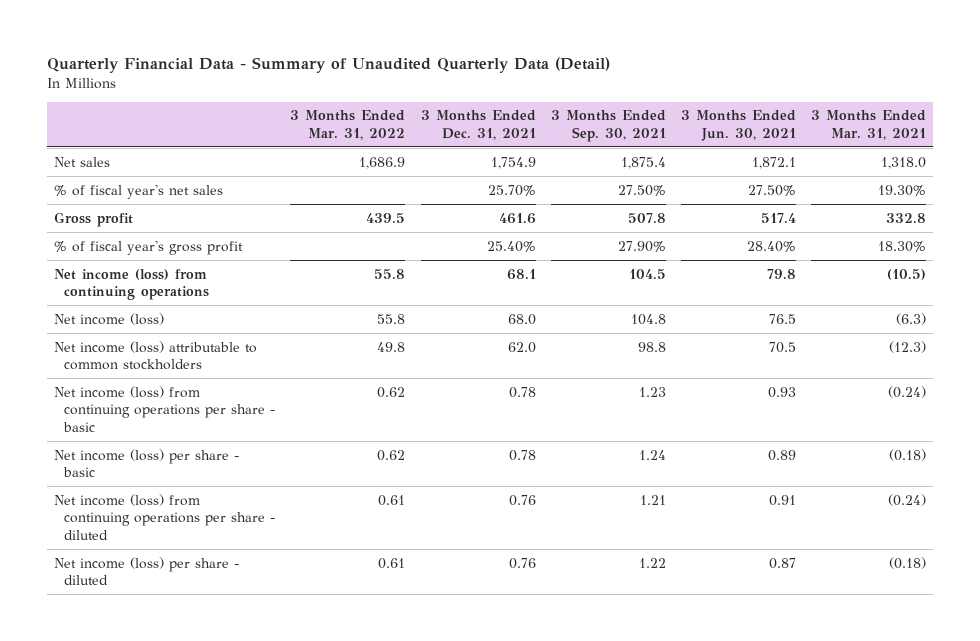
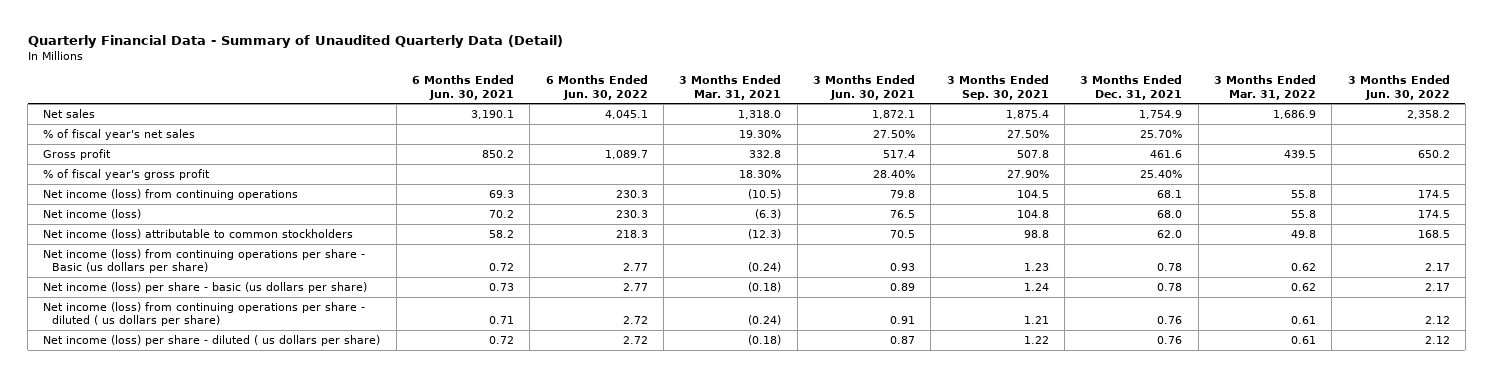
none -> [412,75,515,100] 6 Months Ended Jun. 30, 2021
none -> [545,75,648,100] 6 Months Ended Jun. 30, 2022
none -> [1347,75,1450,100] 3 Months Ended Jun. 30, 2022
[54,385,276,432] Net income (loss) from continuing operations per share - basic -> [43,248,366,274] Net income (loss) from continuing operations per share - Basic (us dollars per share)
[54,448,240,478] Net income (loss) per share - basic -> [43,281,368,293] Net income (loss) per share - basic (us dollars per share)
[54,493,276,540] Net income (loss) from continuing operations per share - diluted -> [43,301,366,327] Net income (loss) from continuing operations per share - diluted ( us dollars per share)
[54,556,240,586] Net income (loss) per share - diluted -> [43,334,381,346] Net income (loss) per share - diluted ( us dollars per share)

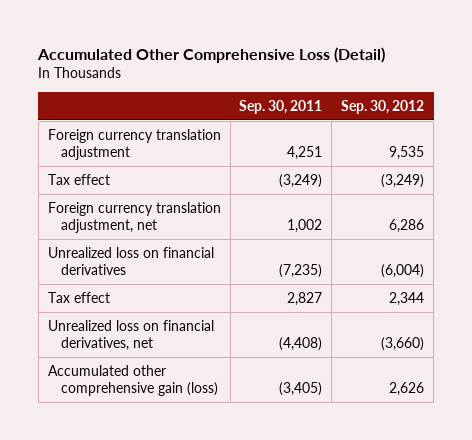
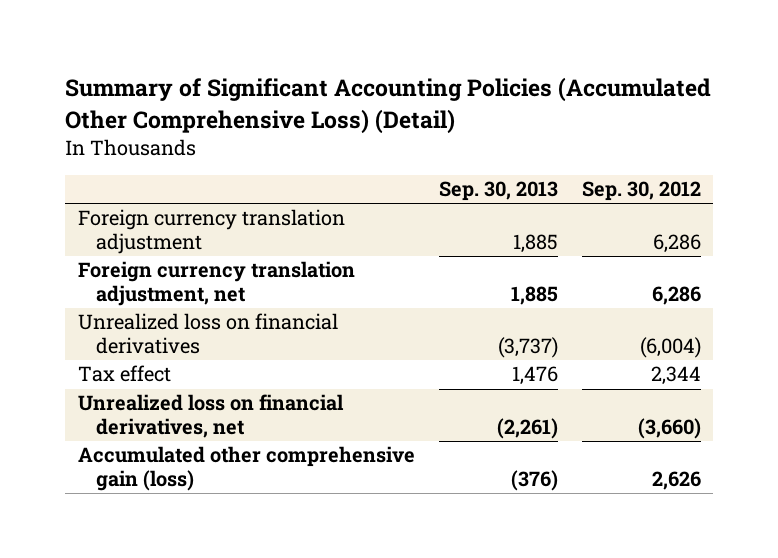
[37,46,386,63] Accumulated Other Comprehensive Loss (Detail) -> [65,77,712,134] Summary of Significant Accounting Policies (Accumulated Other Comprehensive Loss) (Detail)
[239,99,323,114] Sep. 30, 2011 -> none
none -> [438,181,558,202] Sep. 30, 2013
[47,173,110,185] Tax effect -> none
[389,146,425,161] 9,535 -> [652,233,701,253] 6,286

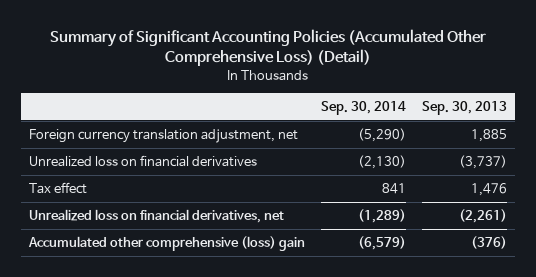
[581,181,701,202] Sep. 30, 2012 -> none
none -> [321,101,407,116] Sep. 30, 2014
[77,209,345,254] Foreign currency translation adjustment -> none
[77,446,415,491] Accumulated other comprehensive gain (loss) -> [28,236,306,252] Accumulated other comprehensive (loss) gain

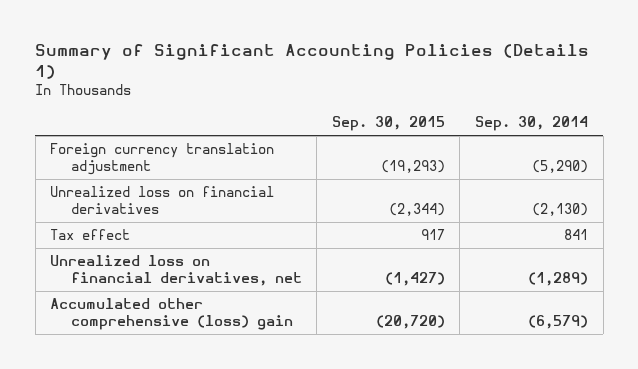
[50,28,487,67] Summary of Significant Accounting Policies (Accumulated Other Comprehensive Loss) (Detail) -> [35,44,590,80] Summary of Significant Accounting Policies (Details 1)
[422,101,508,116] Sep. 30, 2013 -> none
none -> [331,116,445,132] Sep. 30, 2015
[29,129,299,144] Foreign currency translation adjustment, net -> [50,143,275,176] Foreign currency translation adjustment

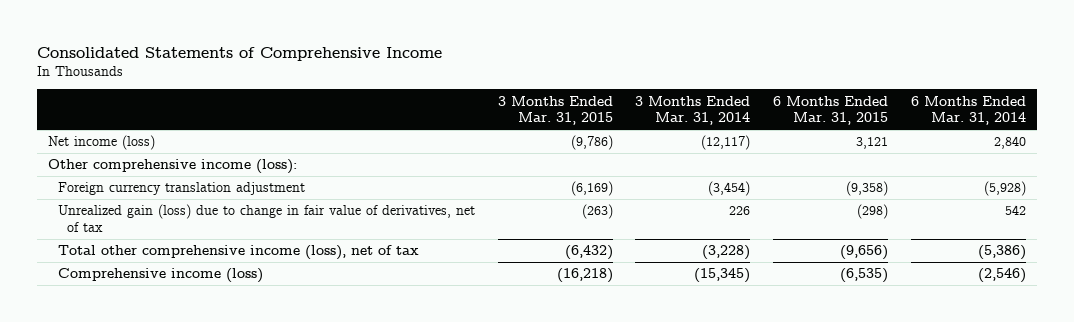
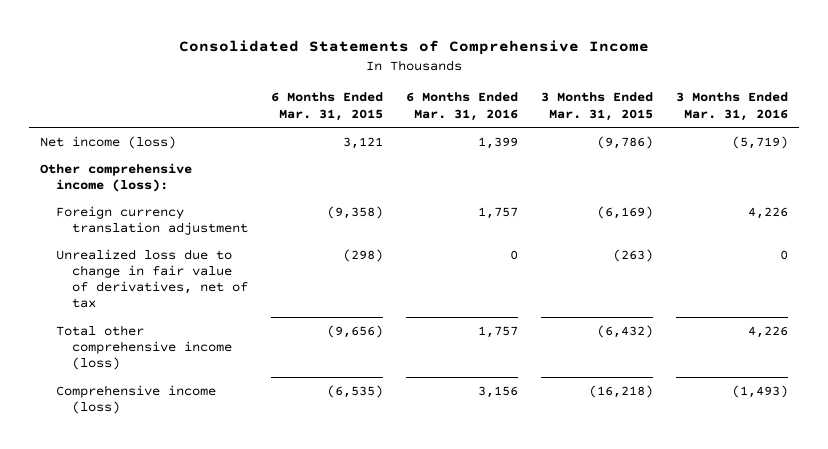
[635,95,751,125] 3 Months Ended Mar. 31, 2014 -> none
[910,95,1026,125] 6 Months Ended Mar. 31, 2014 -> none
none -> [405,92,518,121] 6 Months Ended Mar. 31, 2016
none -> [675,92,788,121] 3 Months Ended Mar. 31, 2016
[57,204,475,232] Unrealized gain (loss) due to change in fair value of derivatives, net of tax -> [56,248,248,309] Unrealized loss due to change in fair value of derivatives, net of tax
[57,245,419,261] Total other comprehensive income (loss), net of tax -> [56,324,232,371] Total other comprehensive income (loss)

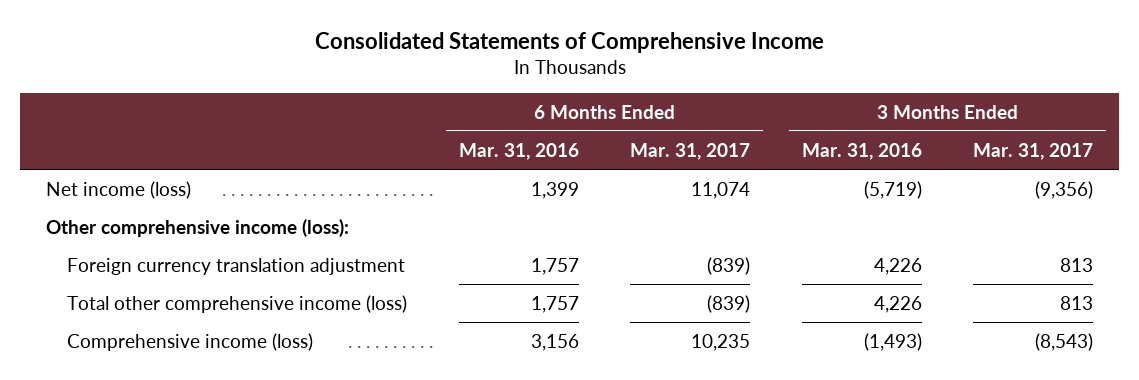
[270,92,383,121] 6 Months Ended Mar. 31, 2015 -> none
[540,92,653,121] 3 Months Ended Mar. 31, 2015 -> none
none -> [630,142,751,160] Mar. 31, 2017
none -> [973,142,1094,160] Mar. 31, 2017
[56,248,248,309] Unrealized loss due to change in fair value of derivatives, net of tax -> none

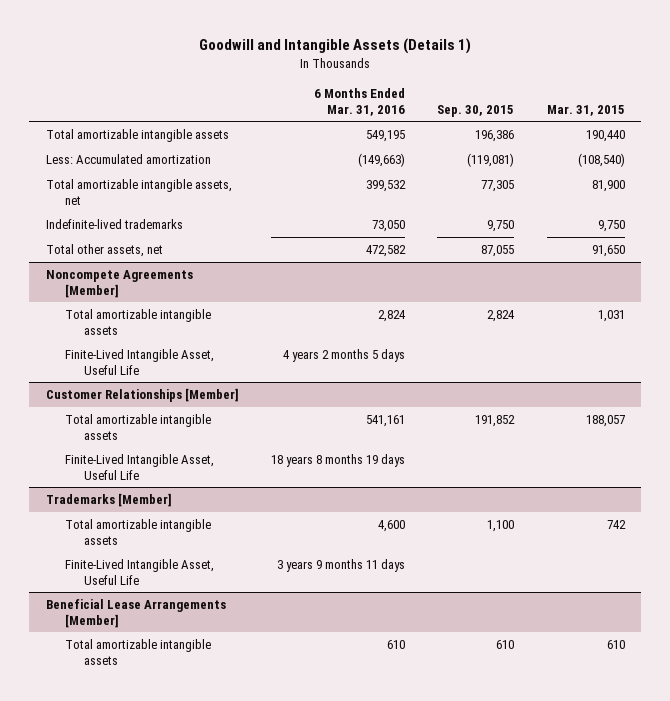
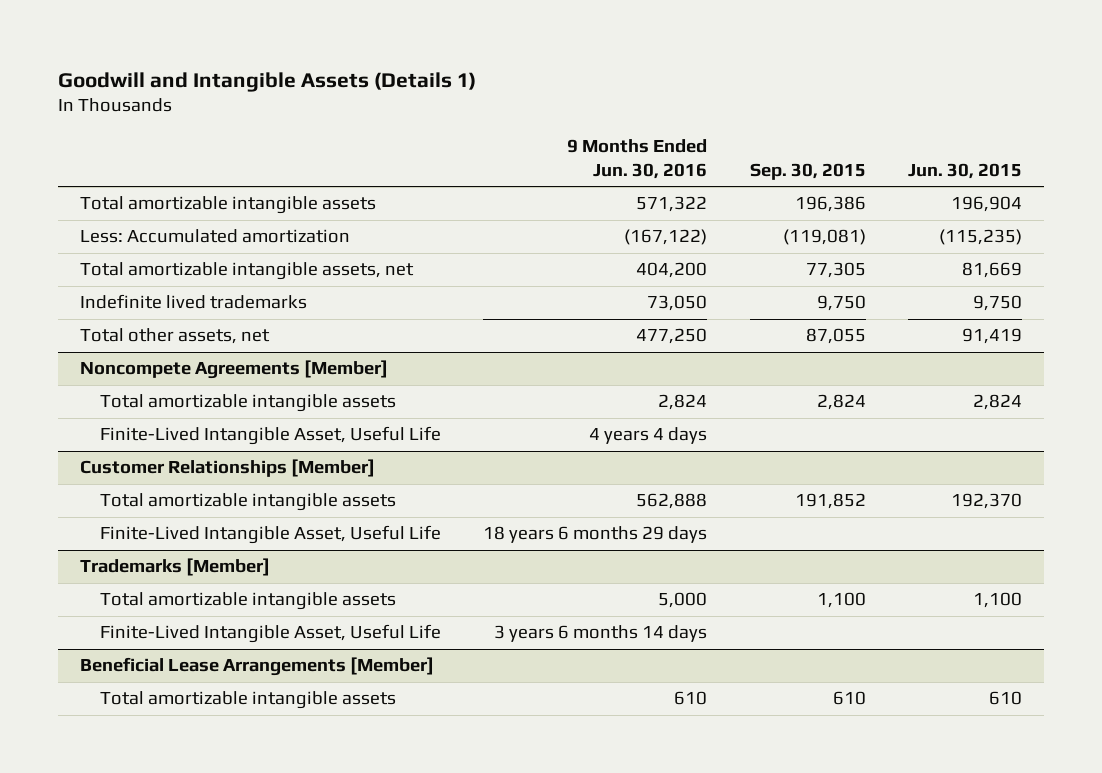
[313,88,405,116] 6 Months Ended Mar. 31, 2016 -> none
[546,104,625,116] Mar. 31, 2015 -> none
none -> [567,138,708,179] 9 Months Ended Jun. 30, 2016
none -> [908,162,1023,179] Jun. 30, 2015
[45,218,183,229] Indefinite-lived trademarks -> [79,294,307,310] Indefinite lived trademarks

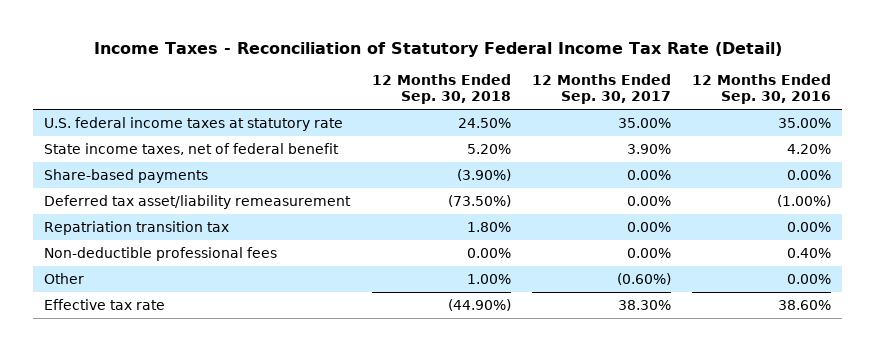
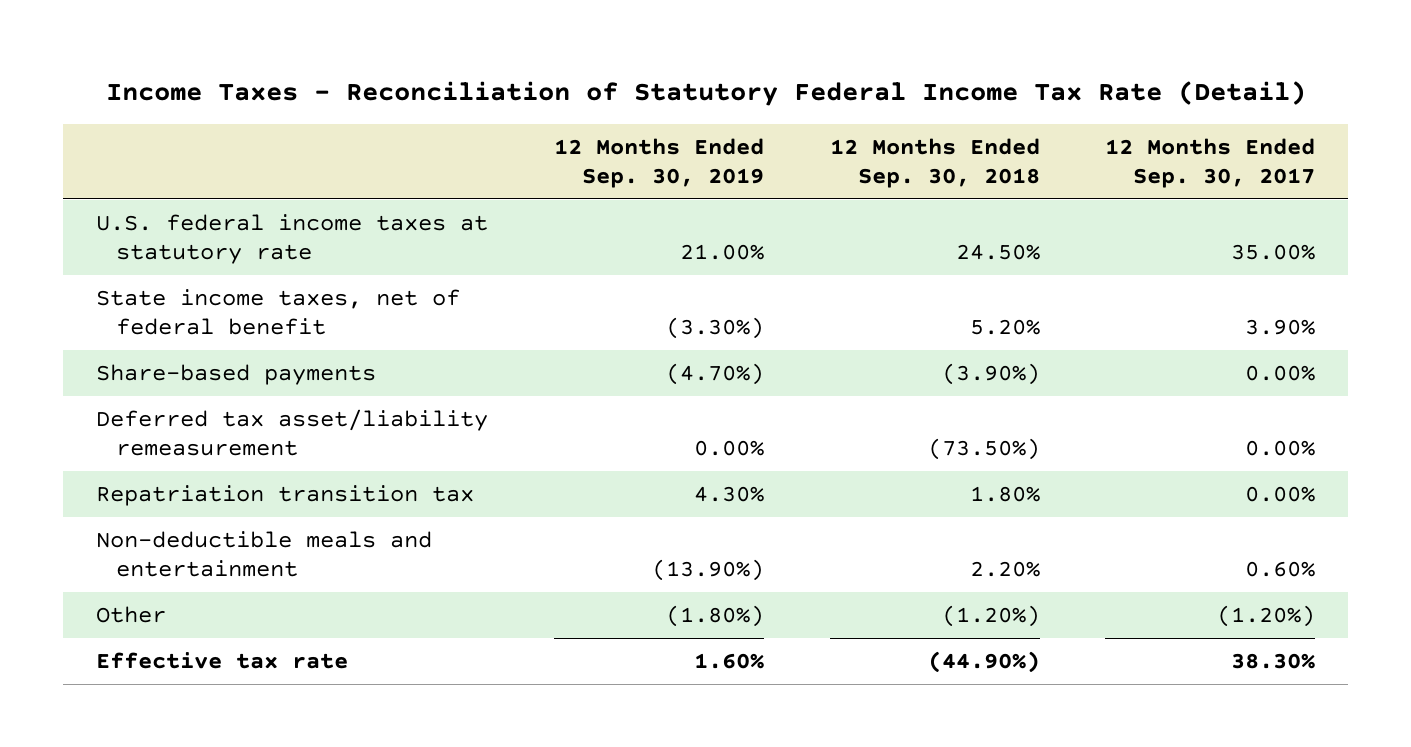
[692,74,832,105] 12 Months Ended Sep. 30, 2016 -> none
none -> [553,138,764,188] 12 Months Ended Sep. 30, 2019
[44,246,278,261] Non-deductible professional fees -> none
none -> [95,530,432,577] Non-deductible meals and entertainment
[466,273,511,284] 1.00% -> [941,604,1040,627] (1.20%)
[616,272,671,285] (0.60%) -> [1217,604,1316,627] (1.20%)

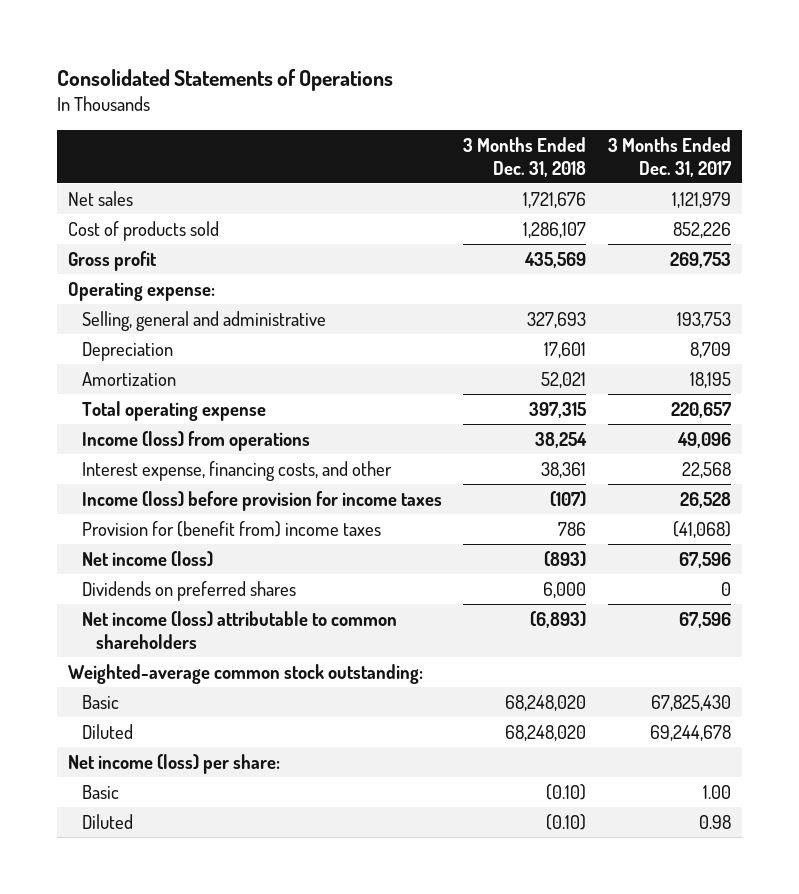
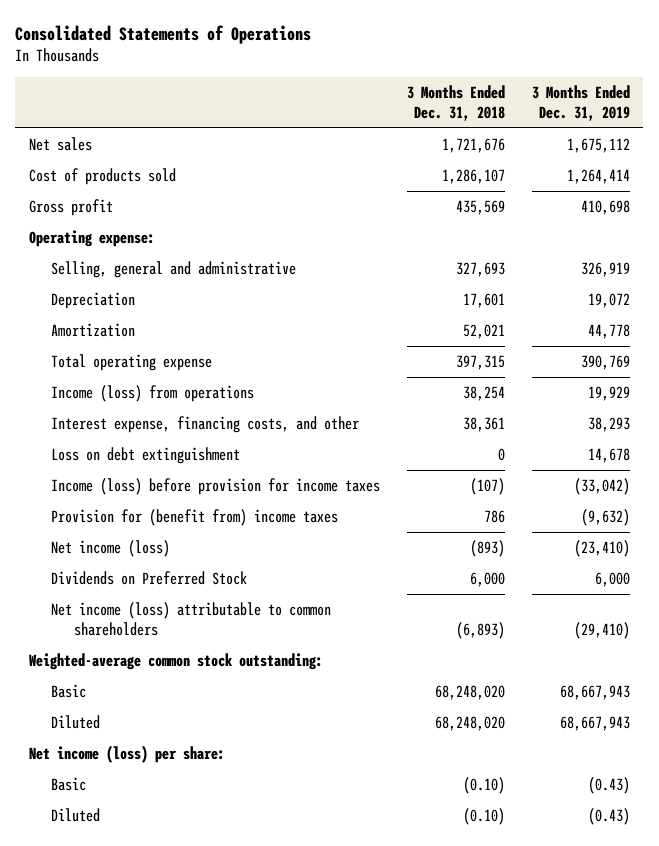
[607,136,731,177] 3 Months Ended Dec. 31, 2017 -> none
none -> [531,84,630,121] 3 Months Ended Dec. 31, 2019
none -> [51,446,241,464] Loss on debt extinguishment
[82,580,297,601] Dividends on preferred shares -> [51,570,248,585] Dividends on Preferred Stock

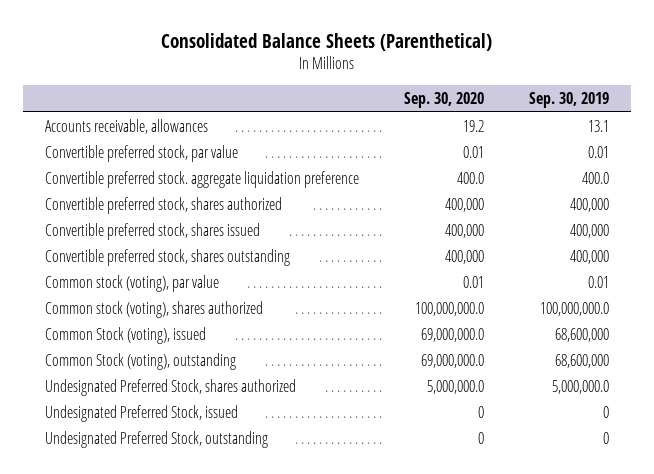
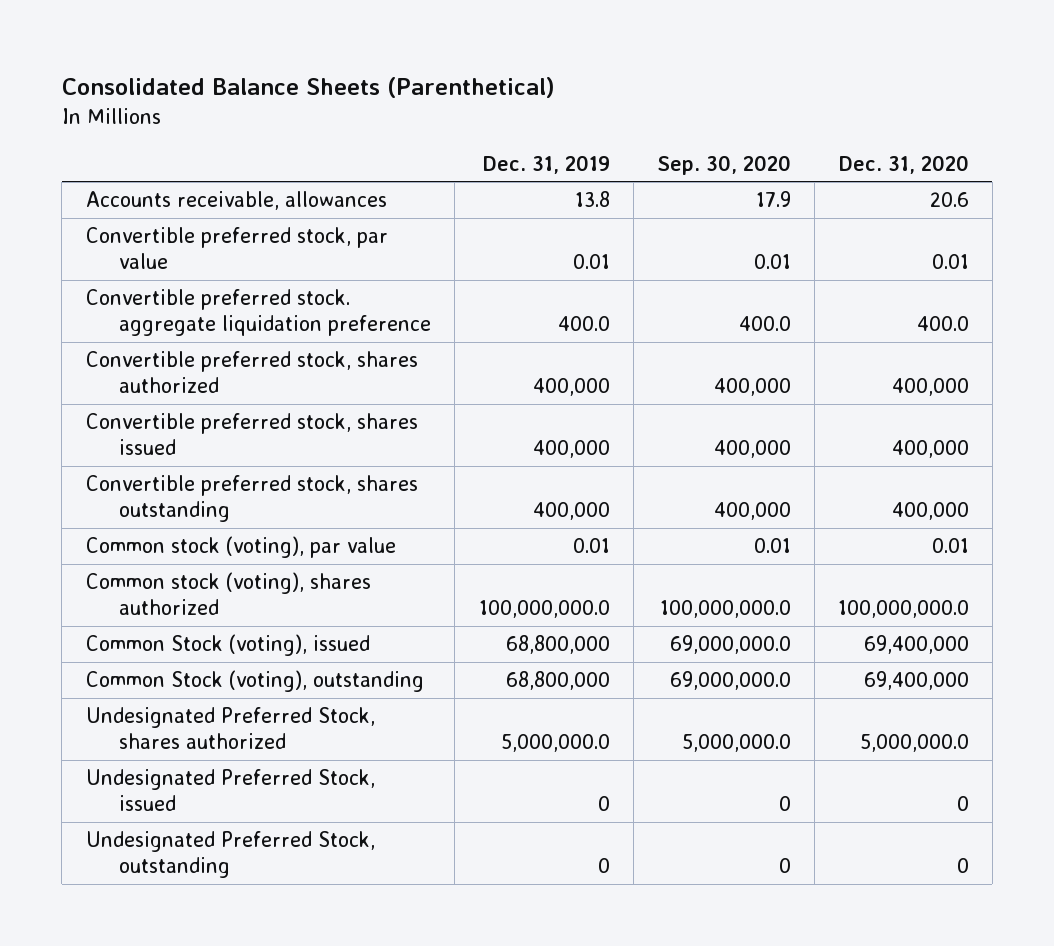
[528,92,609,109] Sep. 30, 2019 -> none
none -> [482,154,610,174] Dec. 31, 2019
none -> [838,154,969,174] Dec. 31, 2020
[463,119,485,132] 19.2 -> [755,191,791,208] 17.9

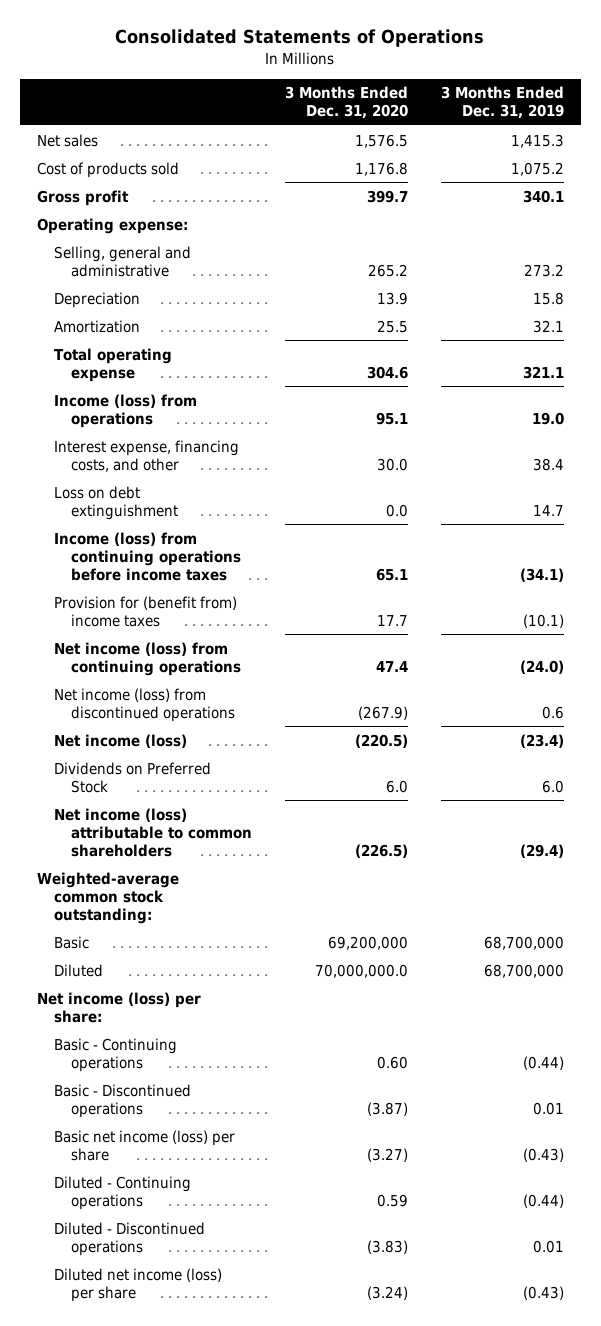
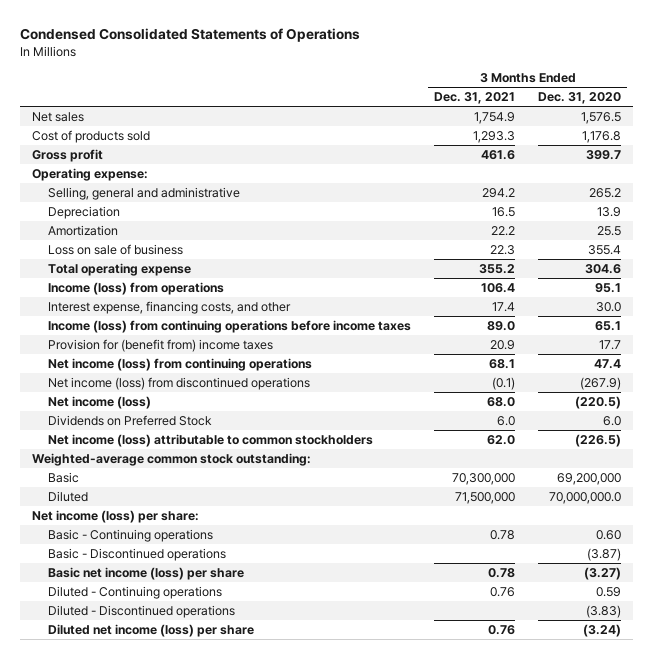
[115,29,485,48] Consolidated Statements of Operations -> [19,28,360,43] Condensed Consolidated Statements of Operations
[441,86,565,120] 3 Months Ended Dec. 31, 2019 -> none
none -> [433,92,515,105] Dec. 31, 2021
none -> [47,243,183,255] Loss on sale of business
[53,485,178,520] Loss on debt extinguishment -> none
[53,807,252,857] Net income (loss) attributable to common shareholders -> [47,433,373,447] Net income (loss) attributable to common stockholders

